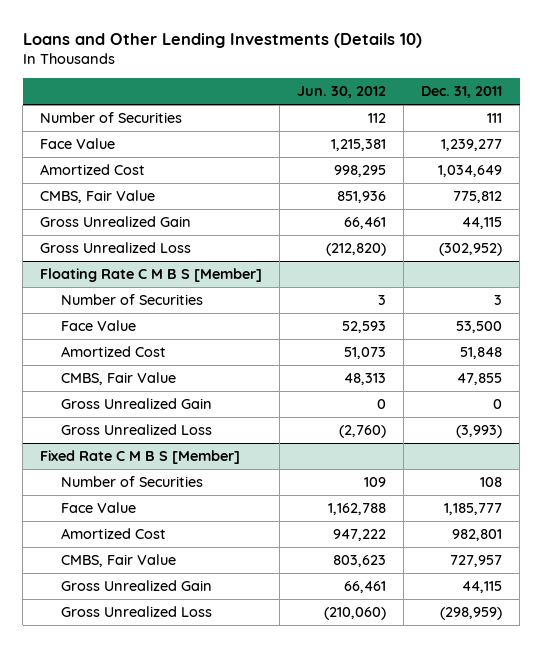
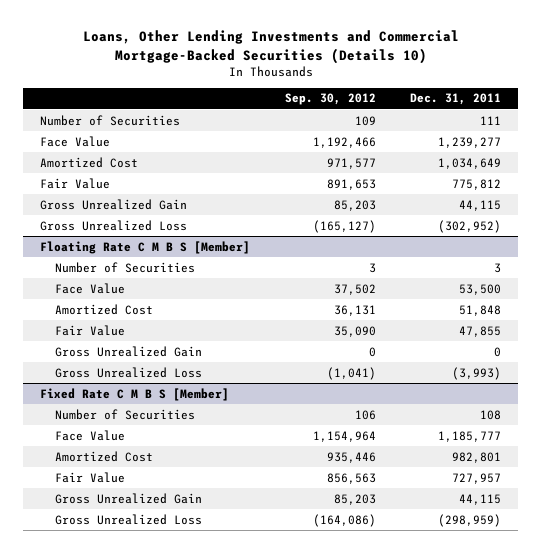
[22,32,422,48] Loans and Other Lending Investments (Details 10) -> [82,30,459,64] Loans, Other Lending Investments and Commercial Mortgage-Backed Securities (Details 10)
[297,86,387,99] Jun. 30, 2012 -> none
none -> [284,93,376,106] Sep. 30, 2012
[40,190,156,204] CMBS, Fair Value -> [40,177,111,189] Fair Value
[61,372,177,386] CMBS, Fair Value -> [55,324,126,336] Fair Value
[61,554,177,568] CMBS, Fair Value -> [55,471,126,483] Fair Value

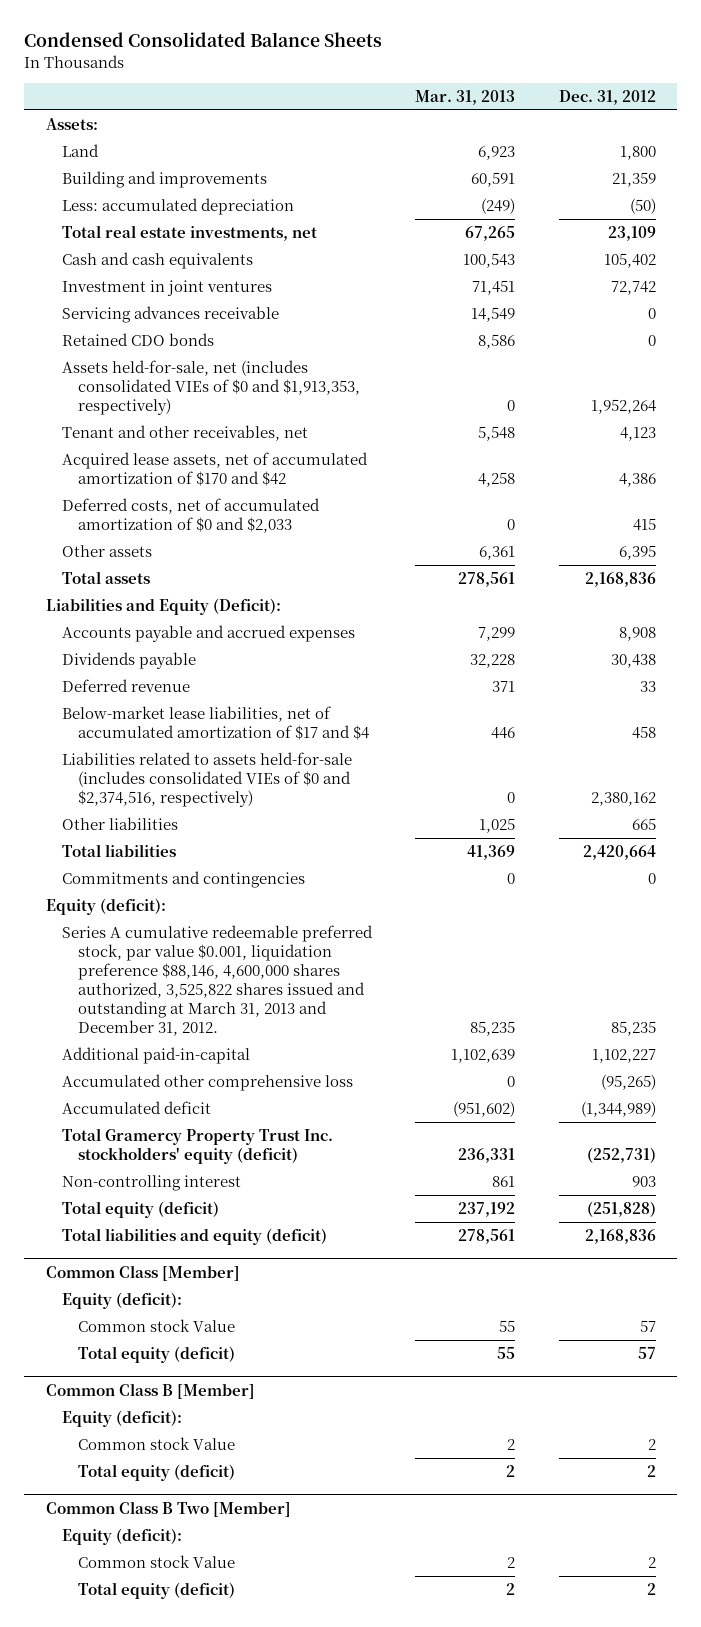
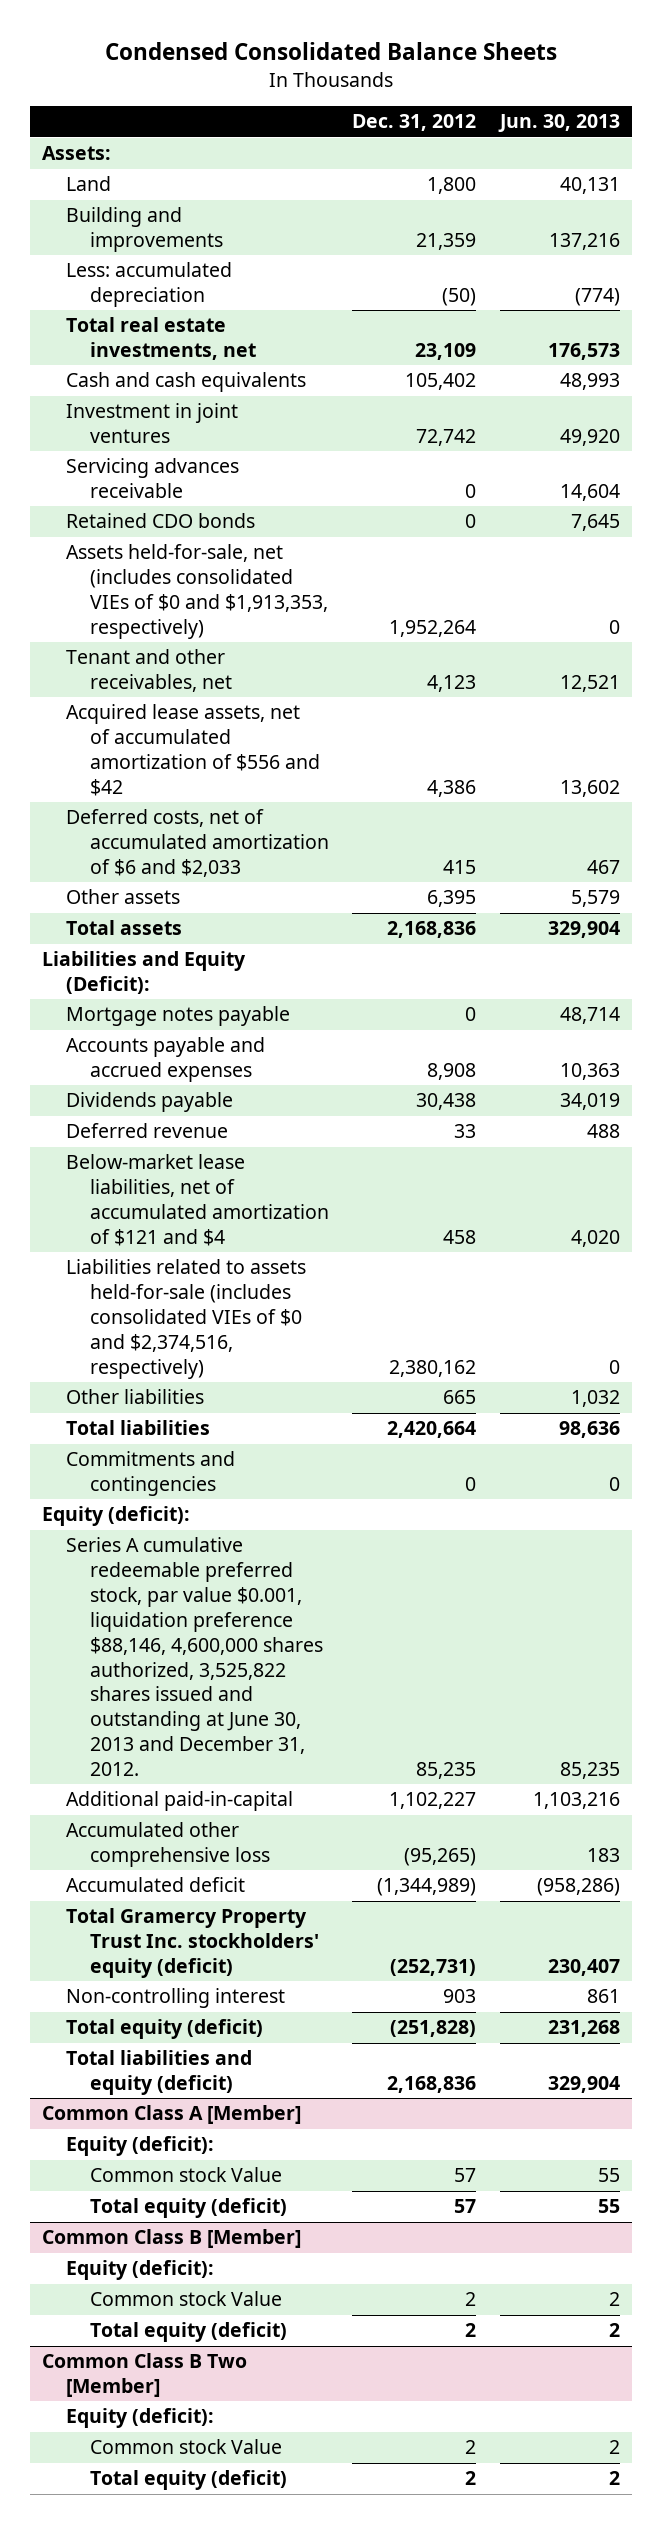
[415,89,516,105] Mar. 31, 2013 -> none
none -> [498,114,621,133] Jun. 30, 2013
[61,452,368,487] Acquired lease assets, net of accumulated amortization of $170 and $42 -> [65,704,320,796] Acquired lease assets, net of accumulated amortization of $556 and $42
[61,498,320,534] Deferred costs, net of accumulated amortization of $0 and $2,033 -> [65,809,329,878] Deferred costs, net of accumulated amortization of $6 and $2,033
none -> [65,1006,290,1027] Mortgage notes payable
[61,706,369,741] Below-market lease liabilities, net of accumulated amortization of $17 and $4 -> [65,1154,329,1246] Below-market lease liabilities, net of accumulated amortization of $121 and $4
[61,925,373,1037] Series A cumulative redeemable preferred stock, par value $0.001, liquidation preference $88,146, 4,600,000 shares authorized, 3,525,822 shares issued and outstanding at March 31, 2013 and December 31, 2012. -> [65,1537,323,1777] Series A cumulative redeemable preferred stock, par value $0.001, liquidation preference $88,146, 4,600,000 shares authorized, 3,525,822 shares issued and outstanding at June 30, 2013 and December 31, 2012.
[45,1264,240,1281] Common Class [Member] -> [42,2105,302,2125] Common Class A [Member]

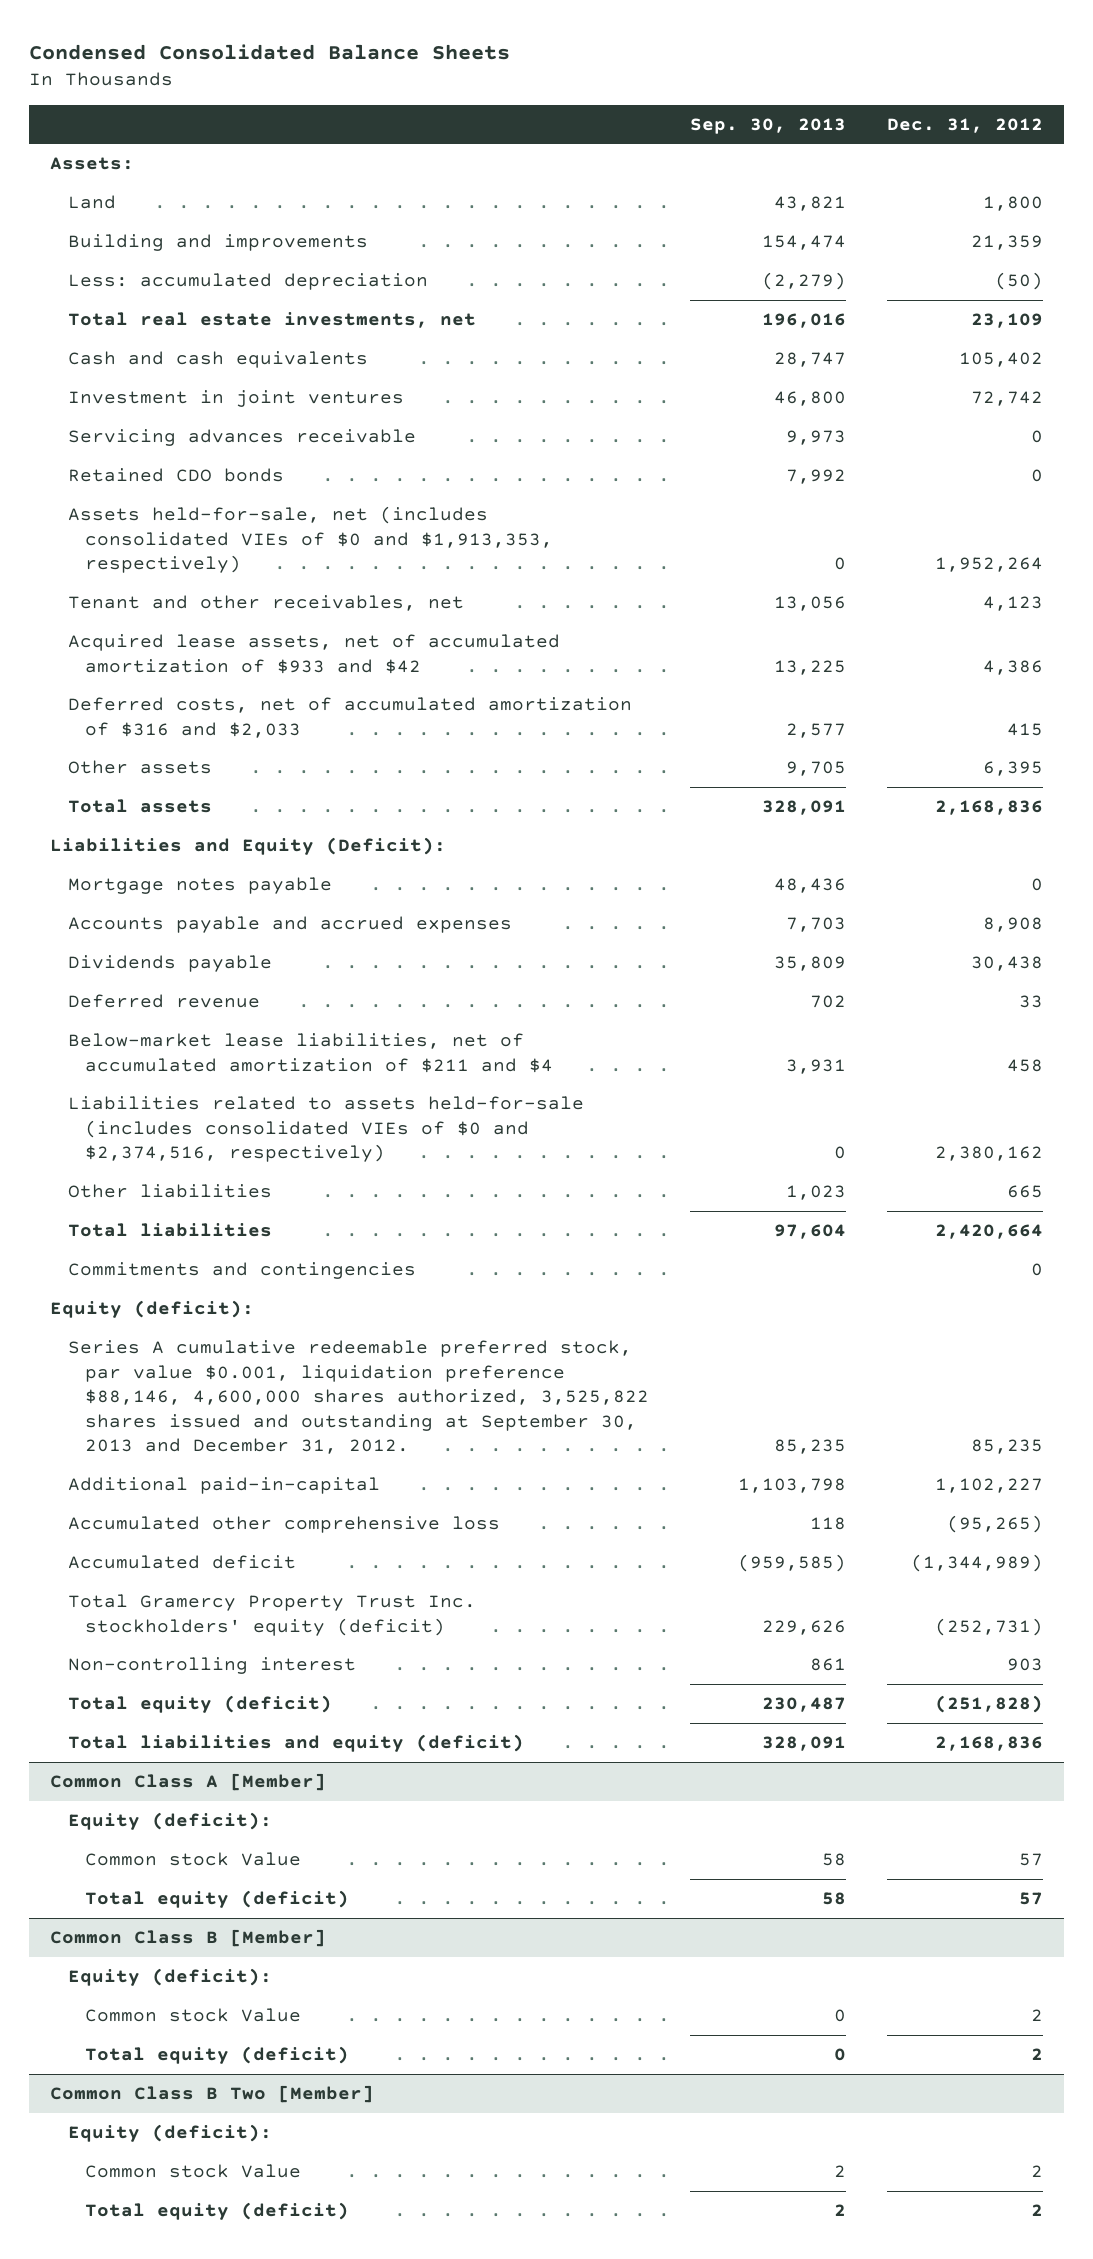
[498,114,621,133] Jun. 30, 2013 -> none
none -> [690,117,847,134] Sep. 30, 2013
[65,704,320,796] Acquired lease assets, net of accumulated amortization of $556 and $42 -> [67,634,560,674] Acquired lease assets, net of accumulated amortization of $933 and $42
[65,809,329,878] Deferred costs, net of accumulated amortization of $6 and $2,033 -> [67,697,632,738] Deferred costs, net of accumulated amortization of $316 and $2,033
[65,1154,329,1246] Below-market lease liabilities, net of accumulated amortization of $121 and $4 -> [67,1033,554,1073] Below-market lease liabilities, net of accumulated amortization of $211 and $4
[65,1537,323,1777] Series A cumulative redeemable preferred stock, par value $0.001, liquidation preference $88,146, 4,600,000 shares authorized, 3,525,822 shares issued and outstanding at June 30, 2013 and December 31, 2012. -> [67,1340,650,1455] Series A cumulative redeemable preferred stock, par value $0.001, liquidation preference $88,146, 4,600,000 shares authorized, 3,525,822 shares issued and outstanding at September 30, 2013 and December 31, 2012.

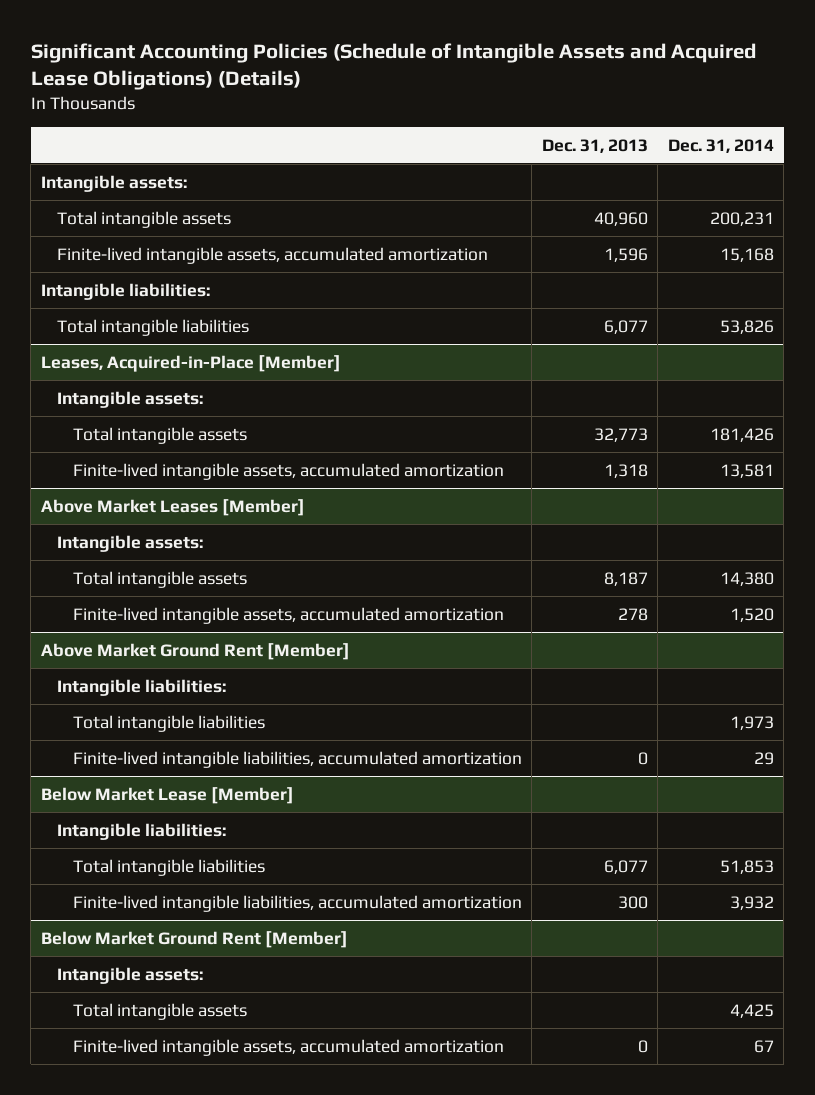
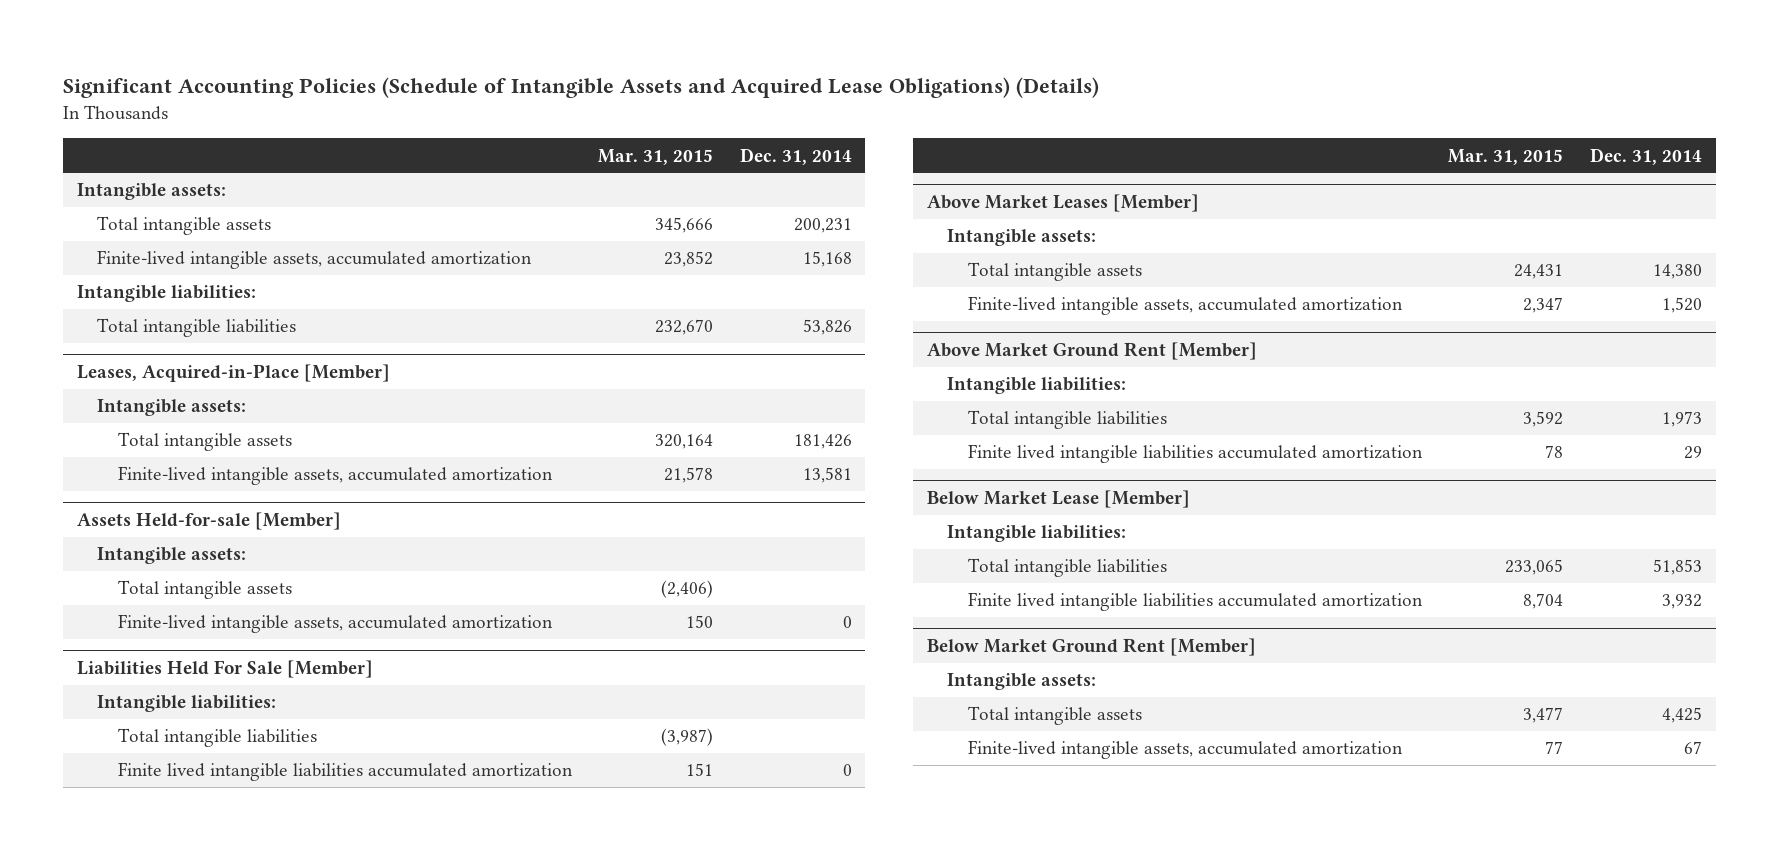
[541,138,648,153] Dec. 31, 2013 -> none
none -> [598,148,714,165] Mar. 31, 2015
none -> [76,511,341,530] Assets Held-for-sale [Member]
none -> [97,547,247,565] Intangible assets:
none -> [117,580,292,600] Total intangible assets
none -> [117,614,553,634] Finite-lived intangible assets, accumulated amortization
none -> [76,659,373,678] Liabilities Held For Sale [Member]
none -> [97,695,277,713] Intangible liabilities:
none -> [117,728,317,748] Total intangible liabilities
none -> [117,762,573,782] Finite lived intangible liabilities accumulated amortization
[72,750,522,768] Finite-lived intangible liabilities, accumulated amortization -> [967,444,1423,464] Finite lived intangible liabilities accumulated amortization
[72,894,522,912] Finite-lived intangible liabilities, accumulated amortization -> [967,592,1423,612] Finite lived intangible liabilities accumulated amortization

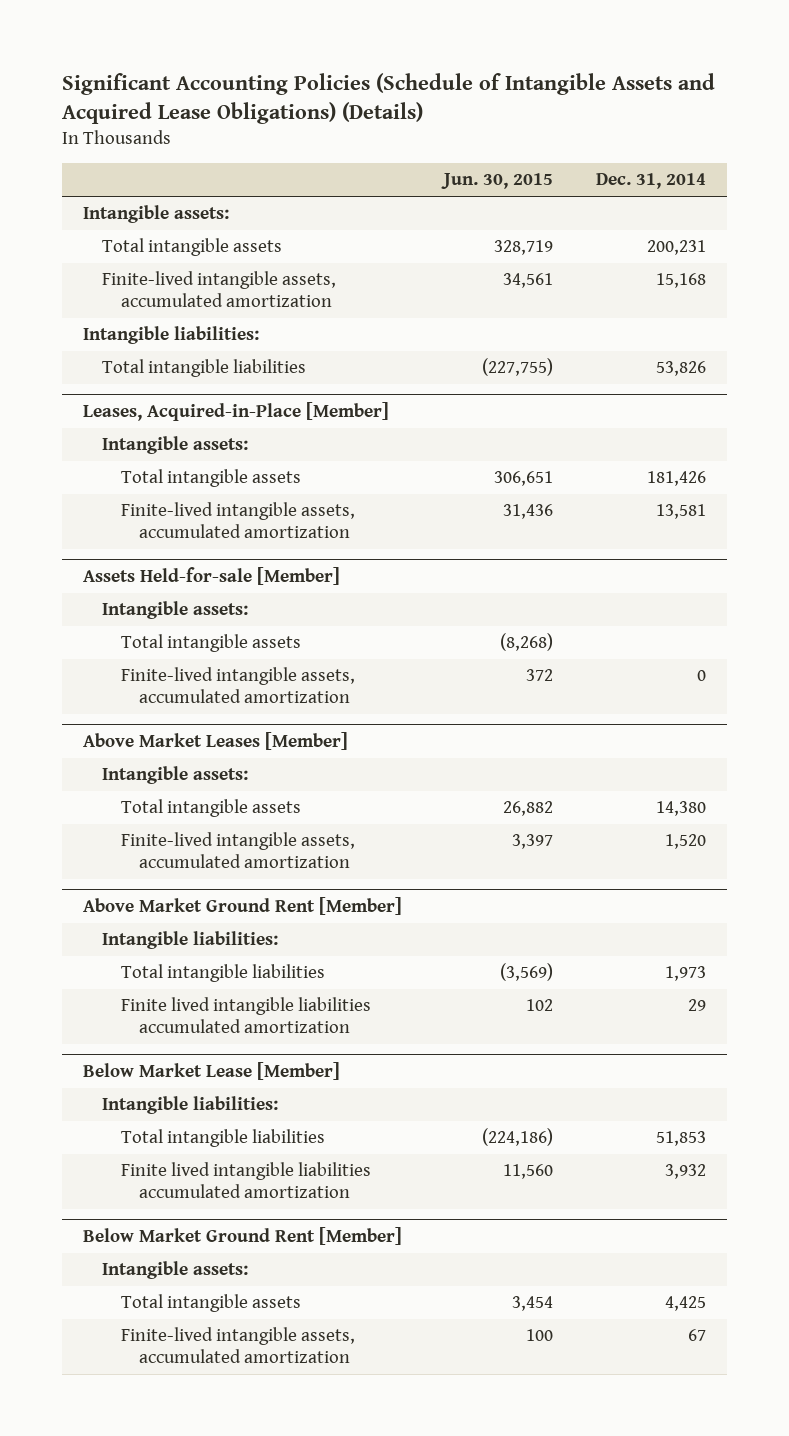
[598,148,714,165] Mar. 31, 2015 -> none
none -> [441,173,554,190] Jun. 30, 2015
[76,659,373,678] Liabilities Held For Sale [Member] -> none
[97,695,277,713] Intangible liabilities: -> none
[117,728,317,748] Total intangible liabilities -> none
[117,762,573,782] Finite lived intangible liabilities accumulated amortization -> none

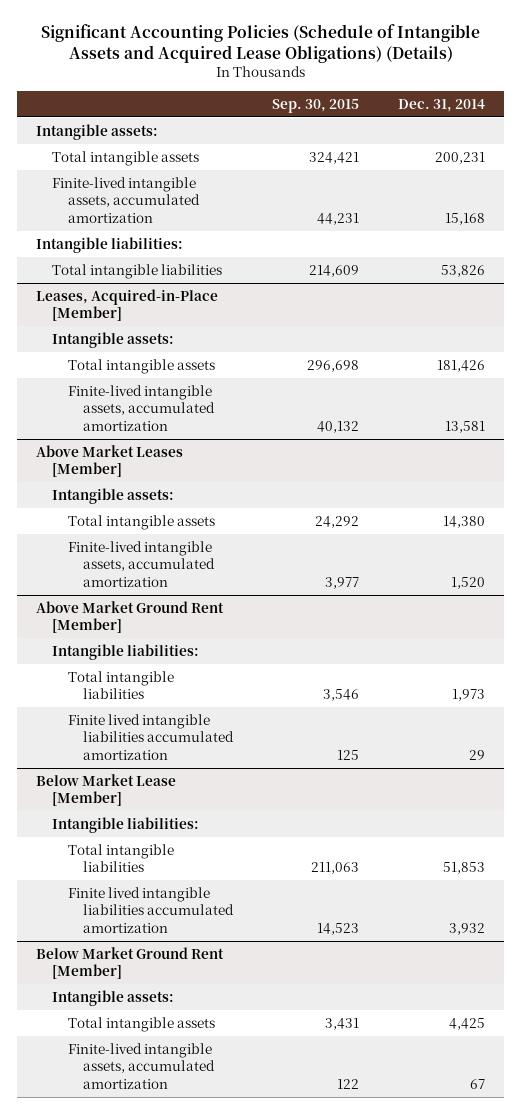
[441,173,554,190] Jun. 30, 2015 -> none
none -> [272,98,360,113] Sep. 30, 2015
[82,567,340,586] Assets Held-for-sale [Member] -> none
[101,601,248,620] Intangible assets: -> none
[120,634,301,653] Total intangible assets -> none
[120,667,355,704] Finite-lived intangible assets, accumulated amortization -> none

